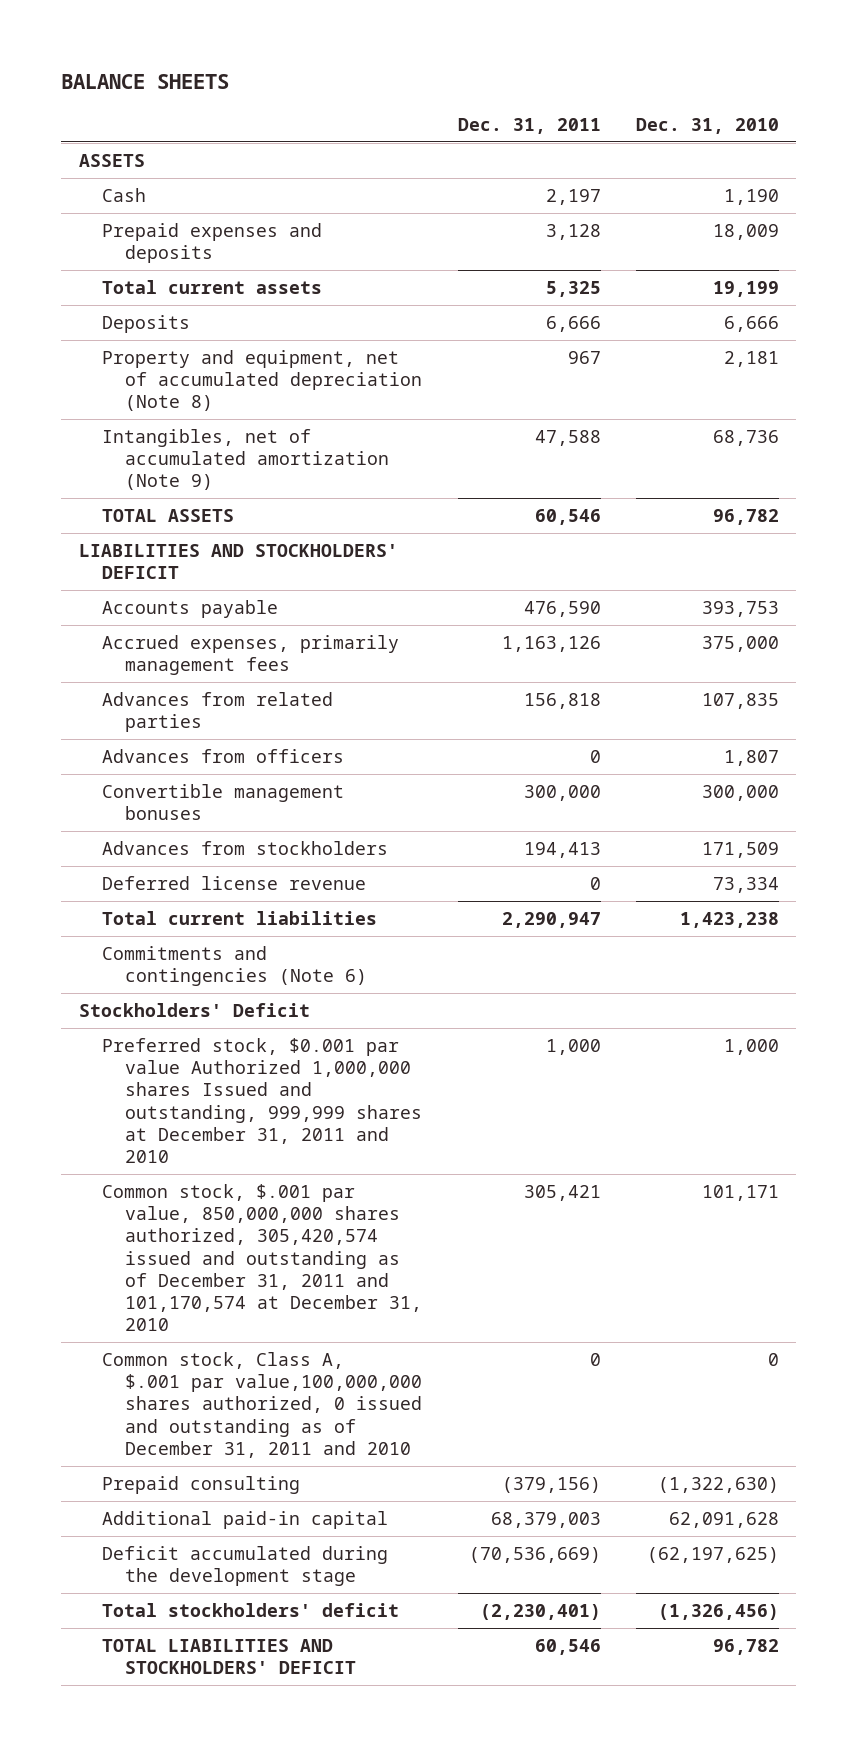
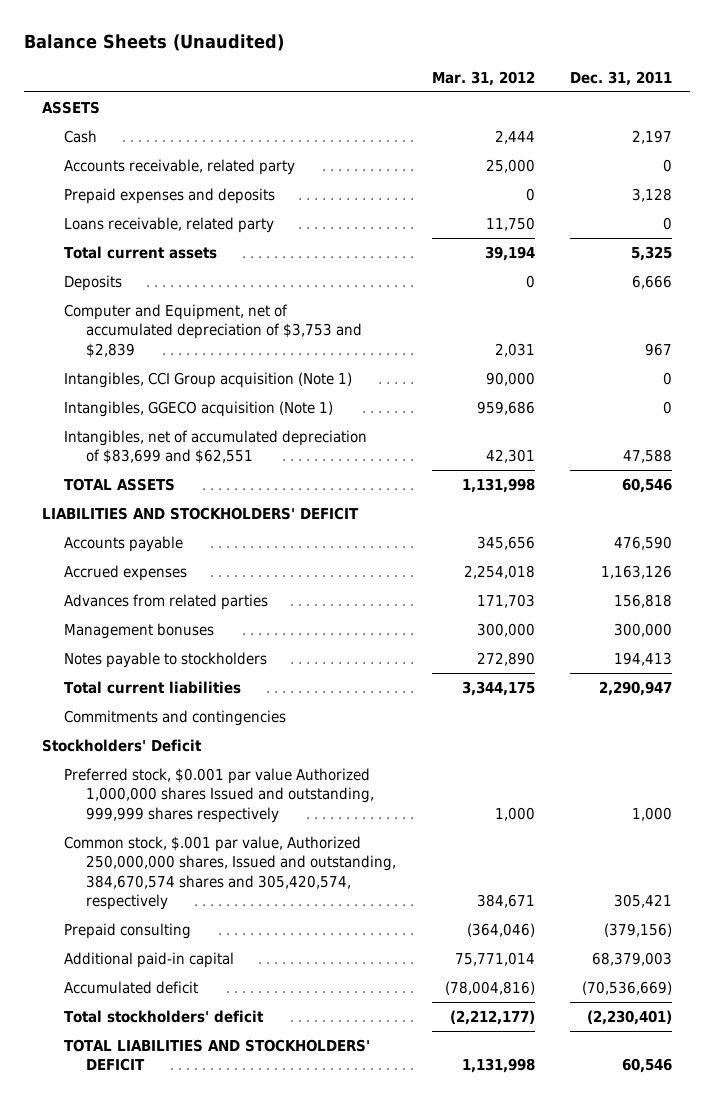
[61,74,230,90] BALANCE SHEETS -> [24,33,285,51] Balance Sheets (Unaudited)
[635,117,779,134] Dec. 31, 2010 -> none
none -> [431,70,535,86] Mar. 31, 2012
none -> [64,159,296,176] Accounts receivable, related party
none -> [64,217,275,234] Loans receivable, related party
[102,349,423,412] Property and equipment, net of accumulated depreciation (Note 8) -> [64,304,363,358] Computer and Equipment, net of accumulated depreciation of $3,753 and $2,839
none -> [64,372,353,389] Intangibles, CCI Group acquisition (Note 1)
none -> [64,401,334,418] Intangibles, GGECO acquisition (Note 1)
[102,428,390,491] Intangibles, net of accumulated amortization (Note 9) -> [64,430,368,465] Intangibles, net of accumulated depreciation of $83,699 and $62,551
[102,634,400,676] Accrued expenses, primarily management fees -> [64,565,188,582] Accrued expenses
[102,748,345,763] Advances from officers -> none
[102,875,367,890] Deferred license revenue -> none
[102,783,345,821] Convertible management bonuses -> [64,623,215,640] Management bonuses
[102,840,389,855] Advances from stockholders -> [64,652,268,669] Notes payable to stockholders
[102,945,368,987] Commitments and contingencies (Note 6) -> [64,710,287,727] Commitments and contingencies
[102,1351,423,1458] Common stock, Class A, $.001 par value,100,000,000 shares authorized, 0 issued and outstanding as of December 31, 2011 and 2010 -> none
[102,1037,423,1164] Preferred stock, $0.001 par value Authorized 1,000,000 shares Issued and outstanding, 999,999 shares at December 31, 2011 and 2010 -> [64,768,375,823] Preferred stock, $0.001 par value Authorized 1,000,000 shares Issued and outstanding, 999,999 shares respectively
[102,1183,423,1332] Common stock, $.001 par value, 850,000,000 shares authorized, 305,420,574 issued and outstanding as of December 31, 2011 and 101,170,574 at December 31, 2010 -> [64,836,397,910] Common stock, $.001 par value, Authorized 250,000,000 shares, Issued and outstanding, 384,670,574 shares and 305,420,574, respectively
[102,1545,389,1587] Deficit accumulated during the development stage -> [64,981,199,995] Accumulated deficit

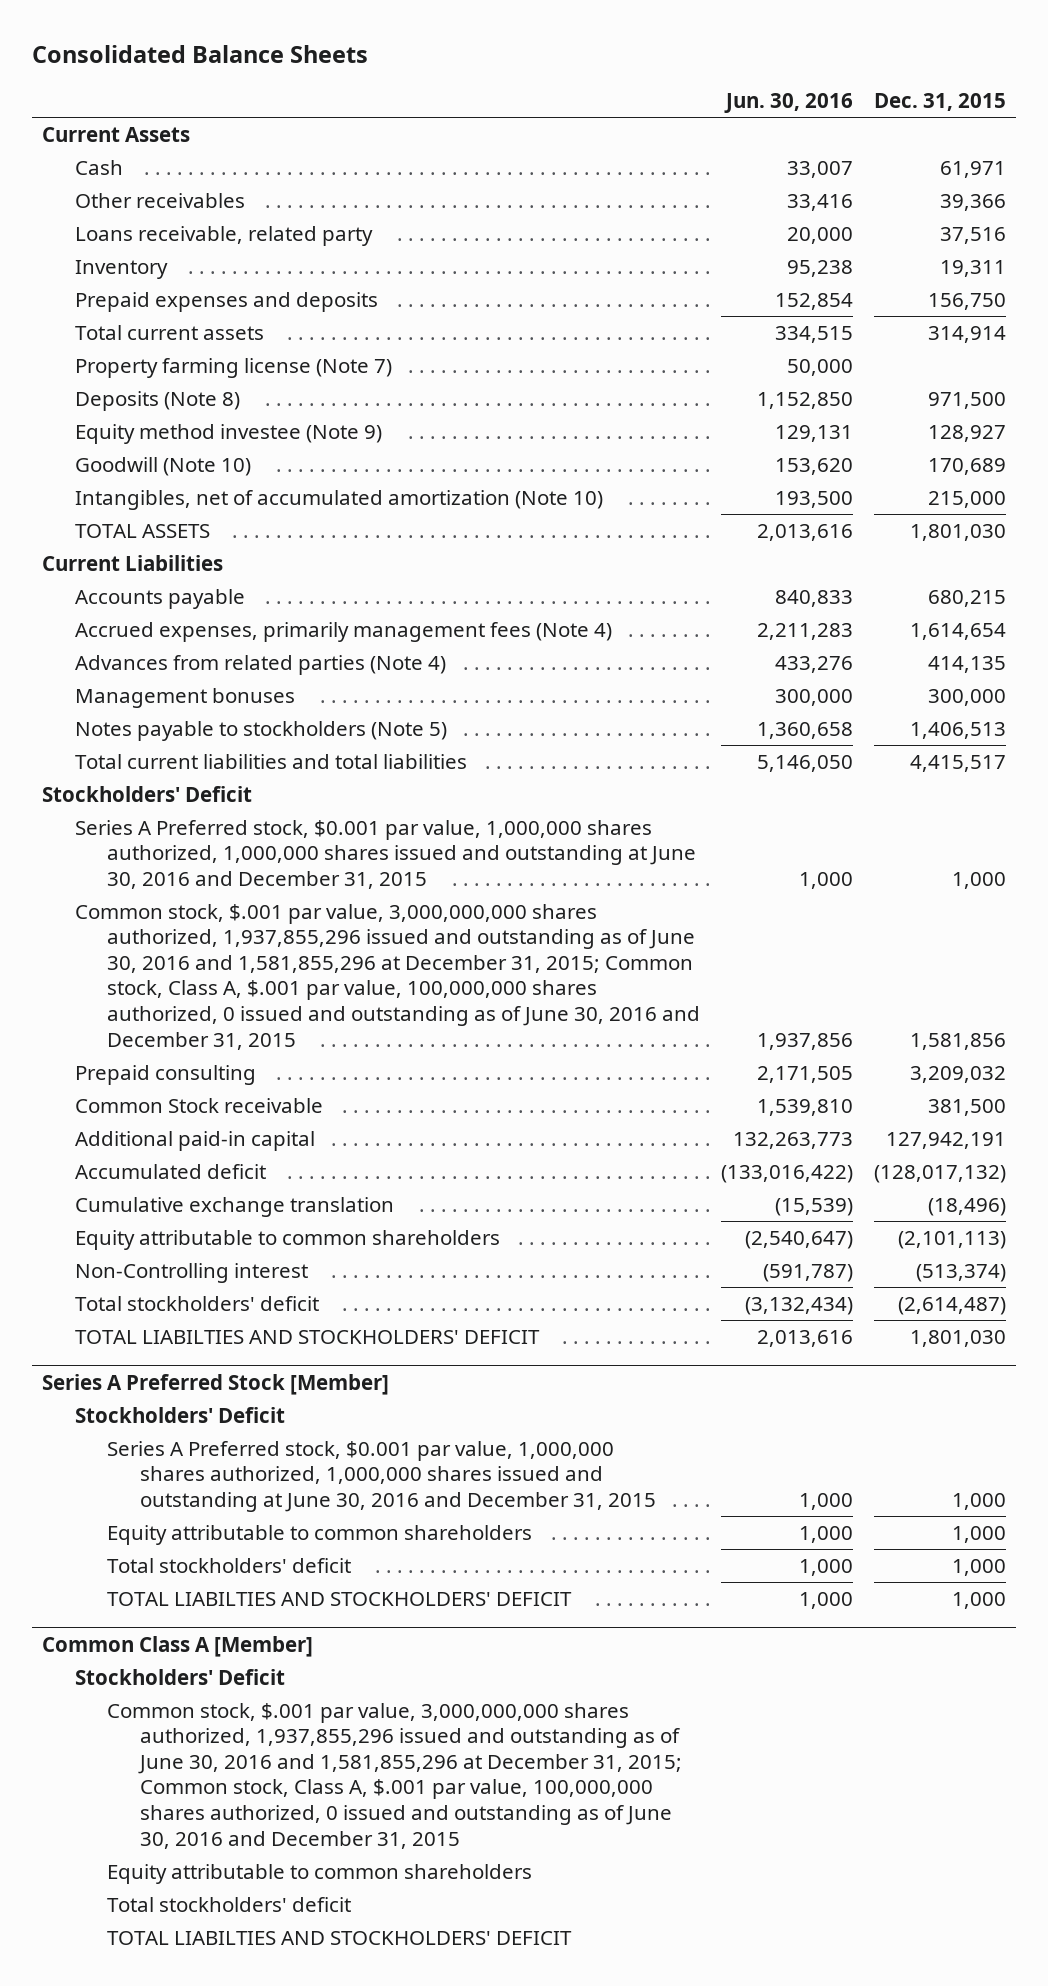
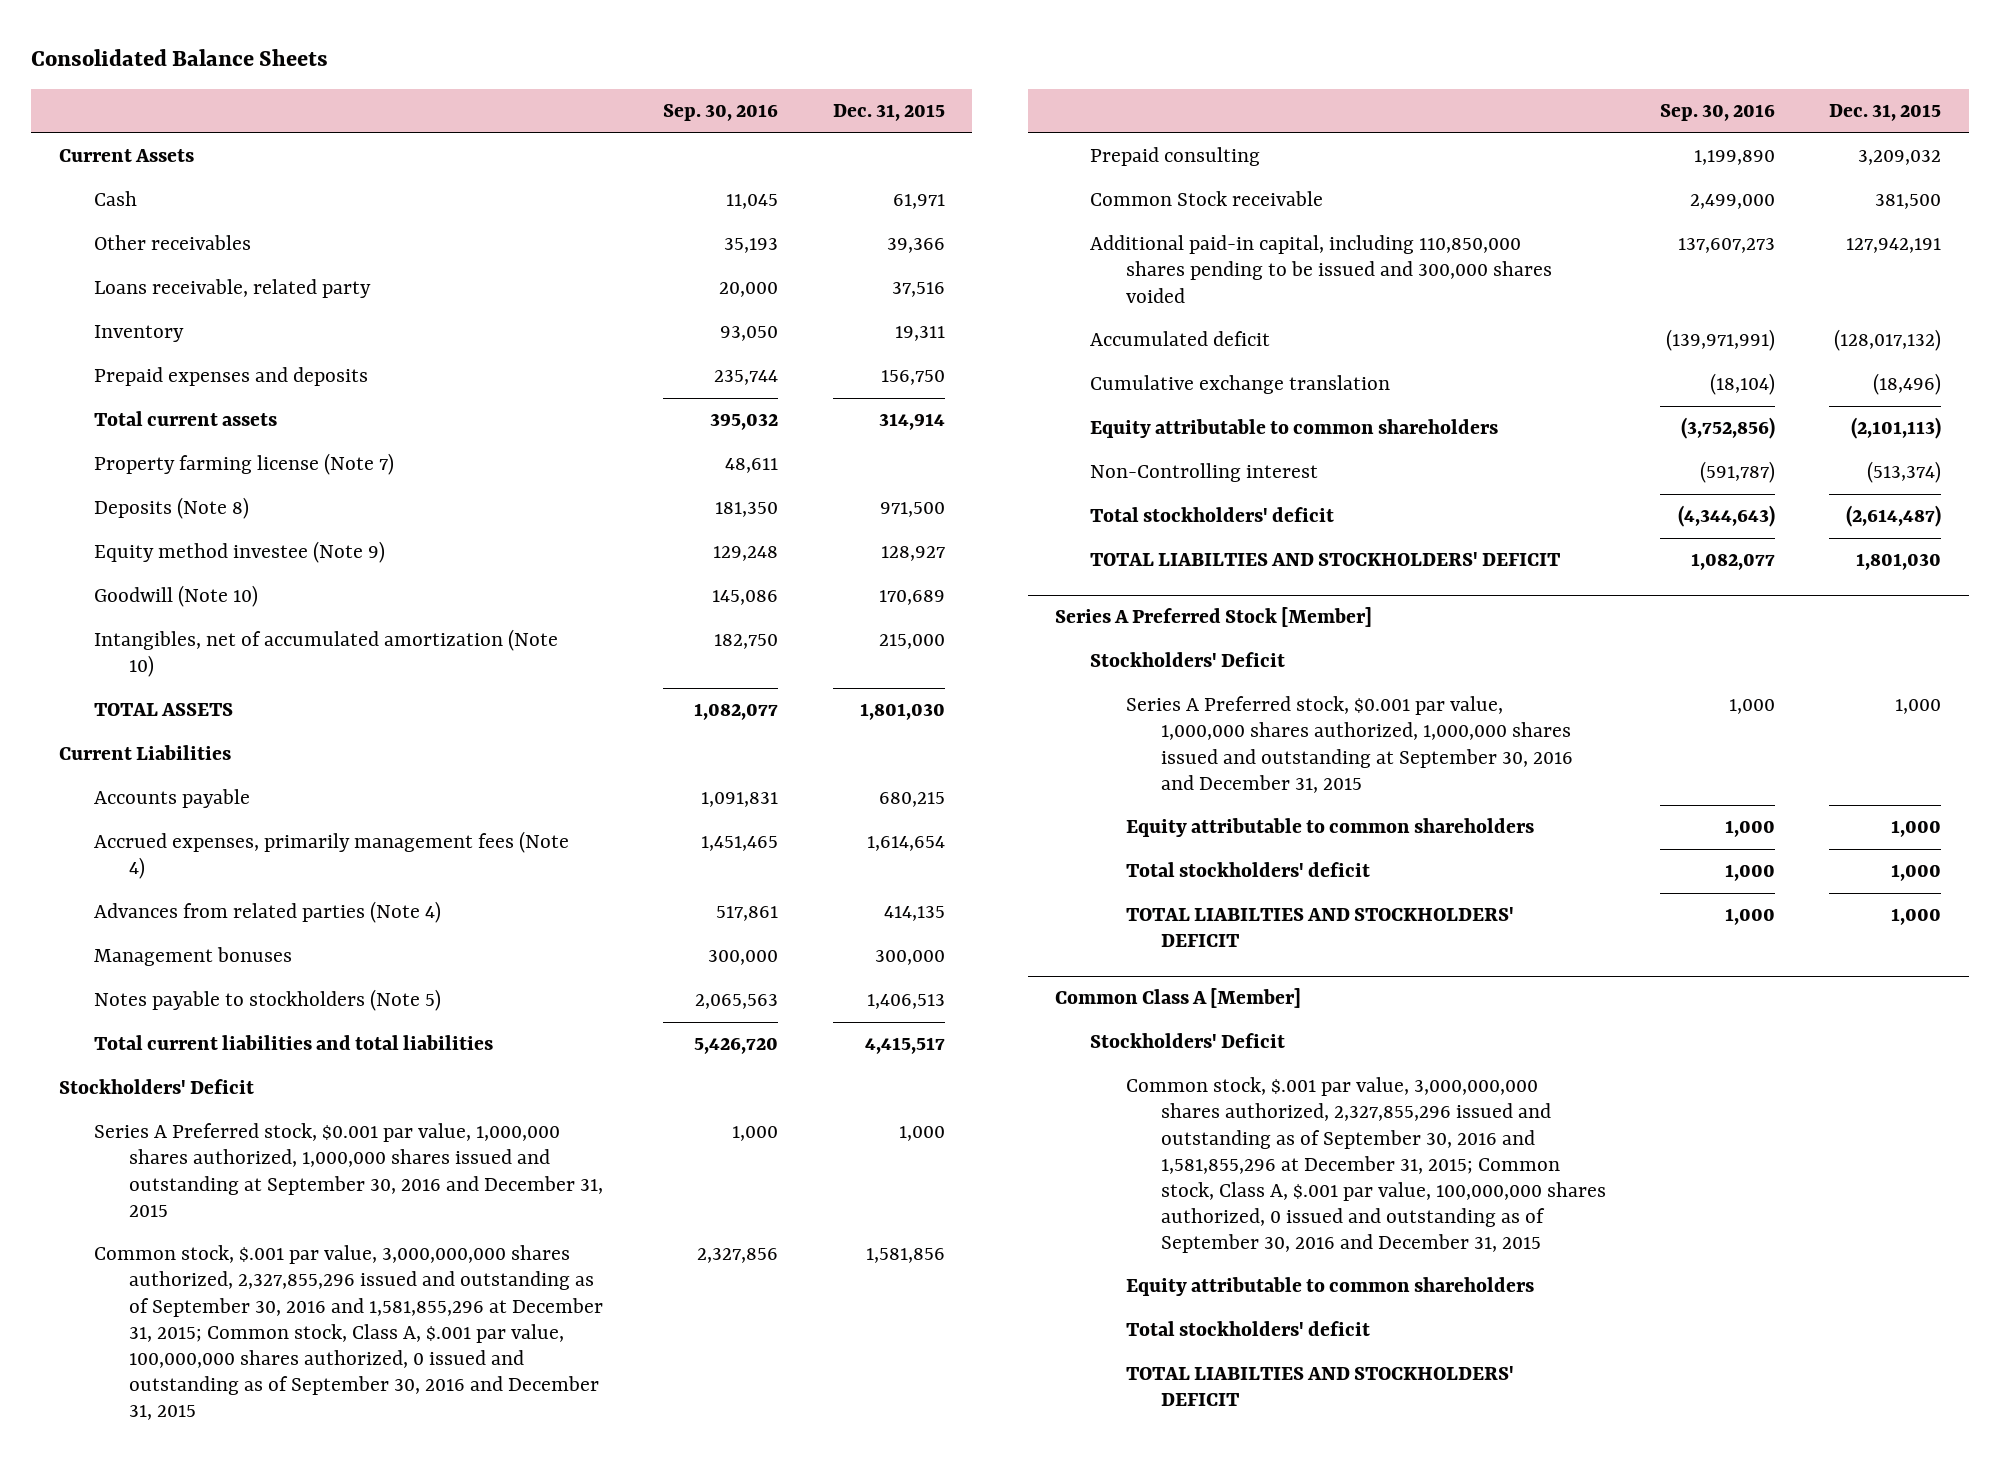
[724,92,854,113] Jun. 30, 2016 -> none
none -> [663,104,779,122] Sep. 30, 2016
[74,819,697,889] Series A Preferred stock, $0.001 par value, 1,000,000 shares authorized, 1,000,000 shares issued and outstanding at June 30, 2016 and December 31, 2015 -> [93,1123,603,1217] Series A Preferred stock, $0.001 par value, 1,000,000 shares authorized, 1,000,000 shares issued and outstanding at September 30, 2016 and December 31, 2015
[74,903,701,1050] Common stock, $.001 par value, 3,000,000,000 shares authorized, 1,937,855,296 issued and outstanding as of June 30, 2016 and 1,581,855,296 at December 31, 2015; Common stock, Class A, $.001 par value, 100,000,000 shares authorized, 0 issued and outstanding as of June 30, 2016 and December 31, 2015 -> [93,1245,603,1420] Common stock, $.001 par value, 3,000,000,000 shares authorized, 2,327,855,296 issued and outstanding as of September 30, 2016 and 1,581,855,296 at December 31, 2015; Common stock, Class A, $.001 par value, 100,000,000 shares authorized, 0 issued and outstanding as of September 30, 2016 and December 31, 2015
[74,1130,315,1151] Additional paid-in capital -> [1090,235,1552,303] Additional paid-in capital, including 110,850,000 shares pending to be issued and 300,000 shares voided
[107,1440,656,1512] Series A Preferred stock, $0.001 par value, 1,000,000 shares authorized, 1,000,000 shares issued and outstanding at June 30, 2016 and December 31, 2015 -> [1125,696,1573,793] Series A Preferred stock, $0.001 par value, 1,000,000 shares authorized, 1,000,000 shares issued and outstanding at September 30, 2016 and December 31, 2015
[107,1702,682,1849] Common stock, $.001 par value, 3,000,000,000 shares authorized, 1,937,855,296 issued and outstanding as of June 30, 2016 and 1,581,855,296 at December 31, 2015; Common stock, Class A, $.001 par value, 100,000,000 shares authorized, 0 issued and outstanding as of June 30, 2016 and December 31, 2015 -> [1125,1077,1606,1253] Common stock, $.001 par value, 3,000,000,000 shares authorized, 2,327,855,296 issued and outstanding as of September 30, 2016 and 1,581,855,296 at December 31, 2015; Common stock, Class A, $.001 par value, 100,000,000 shares authorized, 0 issued and outstanding as of September 30, 2016 and December 31, 2015

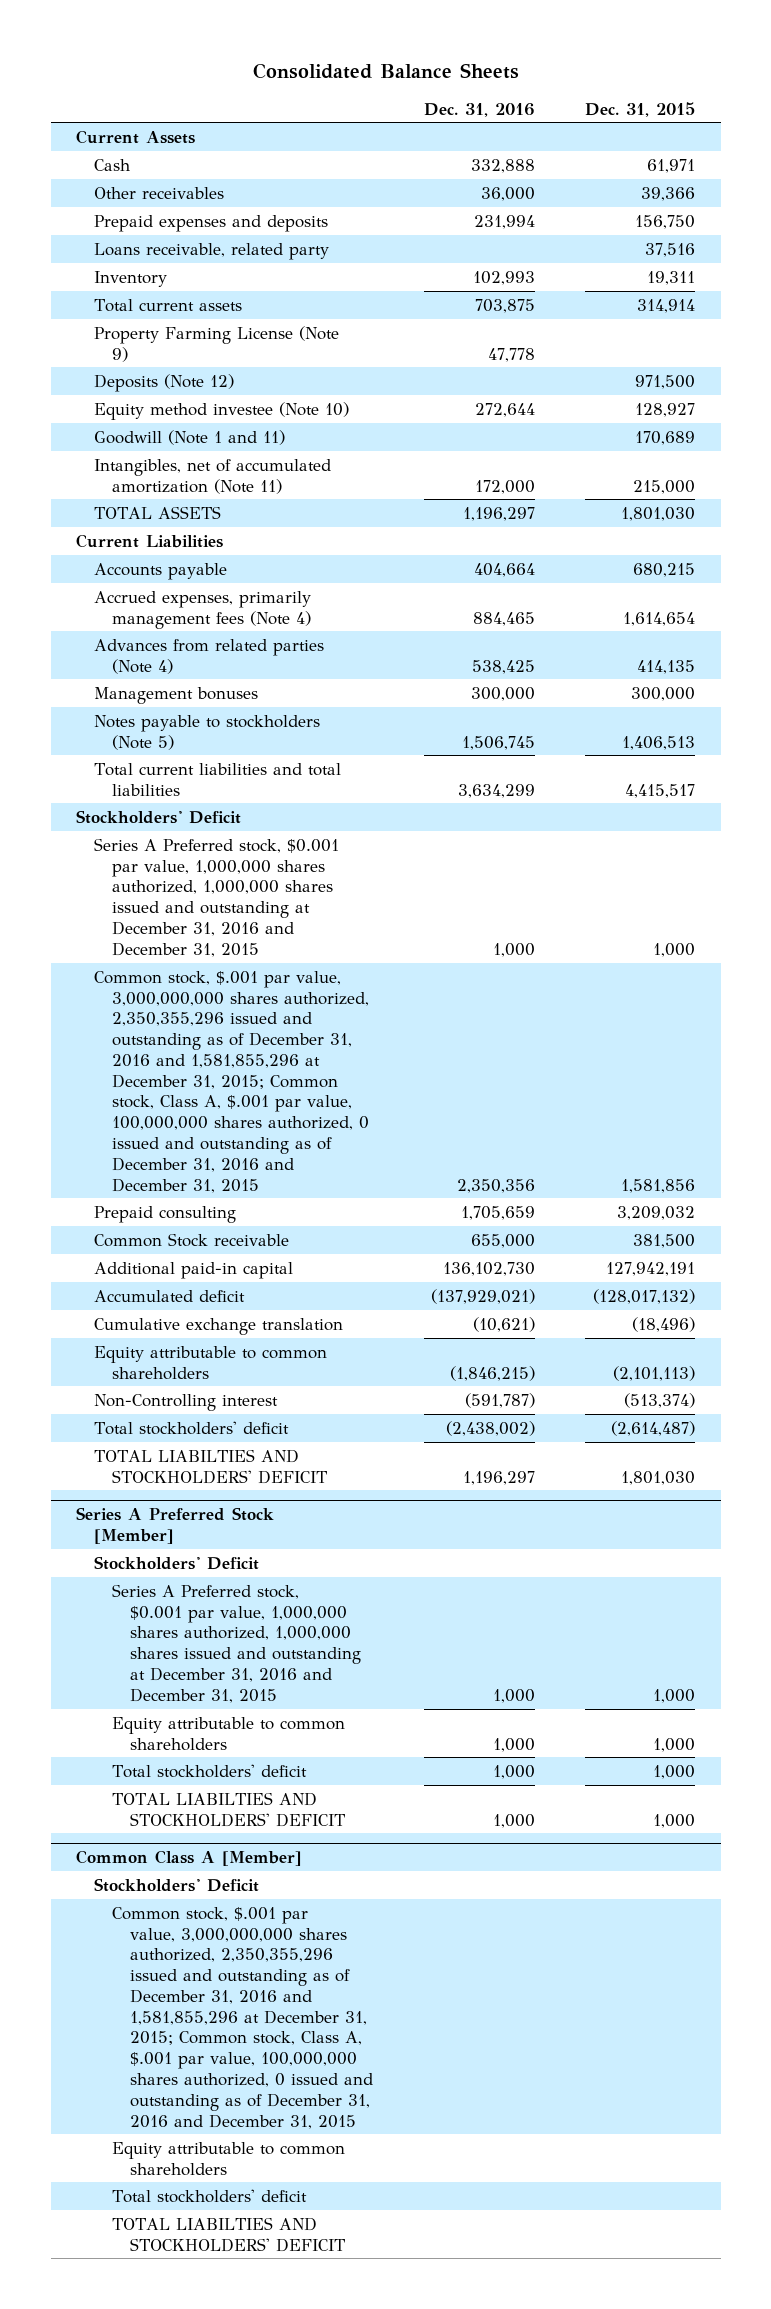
[663,104,779,122] Sep. 30, 2016 -> none
none -> [423,102,535,117] Dec. 31, 2016
[93,367,368,387] Prepaid expenses and deposits -> [94,214,329,232] Prepaid expenses and deposits
[93,453,394,476] Property farming license (Note 7) -> [94,325,340,362] Property Farming License (Note 9)
[93,497,249,520] Deposits (Note 8) -> [94,373,235,392] Deposits (Note 12)
[93,541,385,564] Equity method investee (Note 9) -> [94,401,350,420] Equity method investee (Note 10)
[93,585,258,608] Goodwill (Note 10) -> [94,429,286,445] Goodwill (Note 1 and 11)
[93,629,558,678] Intangibles, net of accumulated amortization (Note 10) -> [94,458,332,494] Intangibles, net of accumulated amortization (Note 11)
[93,1123,603,1217] Series A Preferred stock, $0.001 par value, 1,000,000 shares authorized, 1,000,000 shares issued and outstanding at September 30, 2016 and December 31, 2015 -> [94,837,340,957] Series A Preferred stock, $0.001 par value, 1,000,000 shares authorized, 1,000,000 shares issued and outstanding at December 31, 2016 and December 31, 2015
[93,1245,603,1420] Common stock, $.001 par value, 3,000,000,000 shares authorized, 2,327,855,296 issued and outstanding as of September 30, 2016 and 1,581,855,296 at December 31, 2015; Common stock, Class A, $.001 par value, 100,000,000 shares authorized, 0 issued and outstanding as of September 30, 2016 and December 31, 2015 -> [94,970,370,1193] Common stock, $.001 par value, 3,000,000,000 shares authorized, 2,350,355,296 issued and outstanding as of December 31, 2016 and 1,581,855,296 at December 31, 2015; Common stock, Class A, $.001 par value, 100,000,000 shares authorized, 0 issued and outstanding as of December 31, 2016 and December 31, 2015
[1090,235,1552,303] Additional paid-in capital, including 110,850,000 shares pending to be issued and 300,000 shares voided -> [94,1261,294,1279] Additional paid-in capital
[1125,696,1573,793] Series A Preferred stock, $0.001 par value, 1,000,000 shares authorized, 1,000,000 shares issued and outstanding at September 30, 2016 and December 31, 2015 -> [112,1583,362,1703] Series A Preferred stock, $0.001 par value, 1,000,000 shares authorized, 1,000,000 shares issued and outstanding at December 31, 2016 and December 31, 2015
[1125,1077,1606,1253] Common stock, $.001 par value, 3,000,000,000 shares authorized, 2,327,855,296 issued and outstanding as of September 30, 2016 and 1,581,855,296 at December 31, 2015; Common stock, Class A, $.001 par value, 100,000,000 shares authorized, 0 issued and outstanding as of September 30, 2016 and December 31, 2015 -> [112,1906,374,2129] Common stock, $.001 par value, 3,000,000,000 shares authorized, 2,350,355,296 issued and outstanding as of December 31, 2016 and 1,581,855,296 at December 31, 2015; Common stock, Class A, $.001 par value, 100,000,000 shares authorized, 0 issued and outstanding as of December 31, 2016 and December 31, 2015

